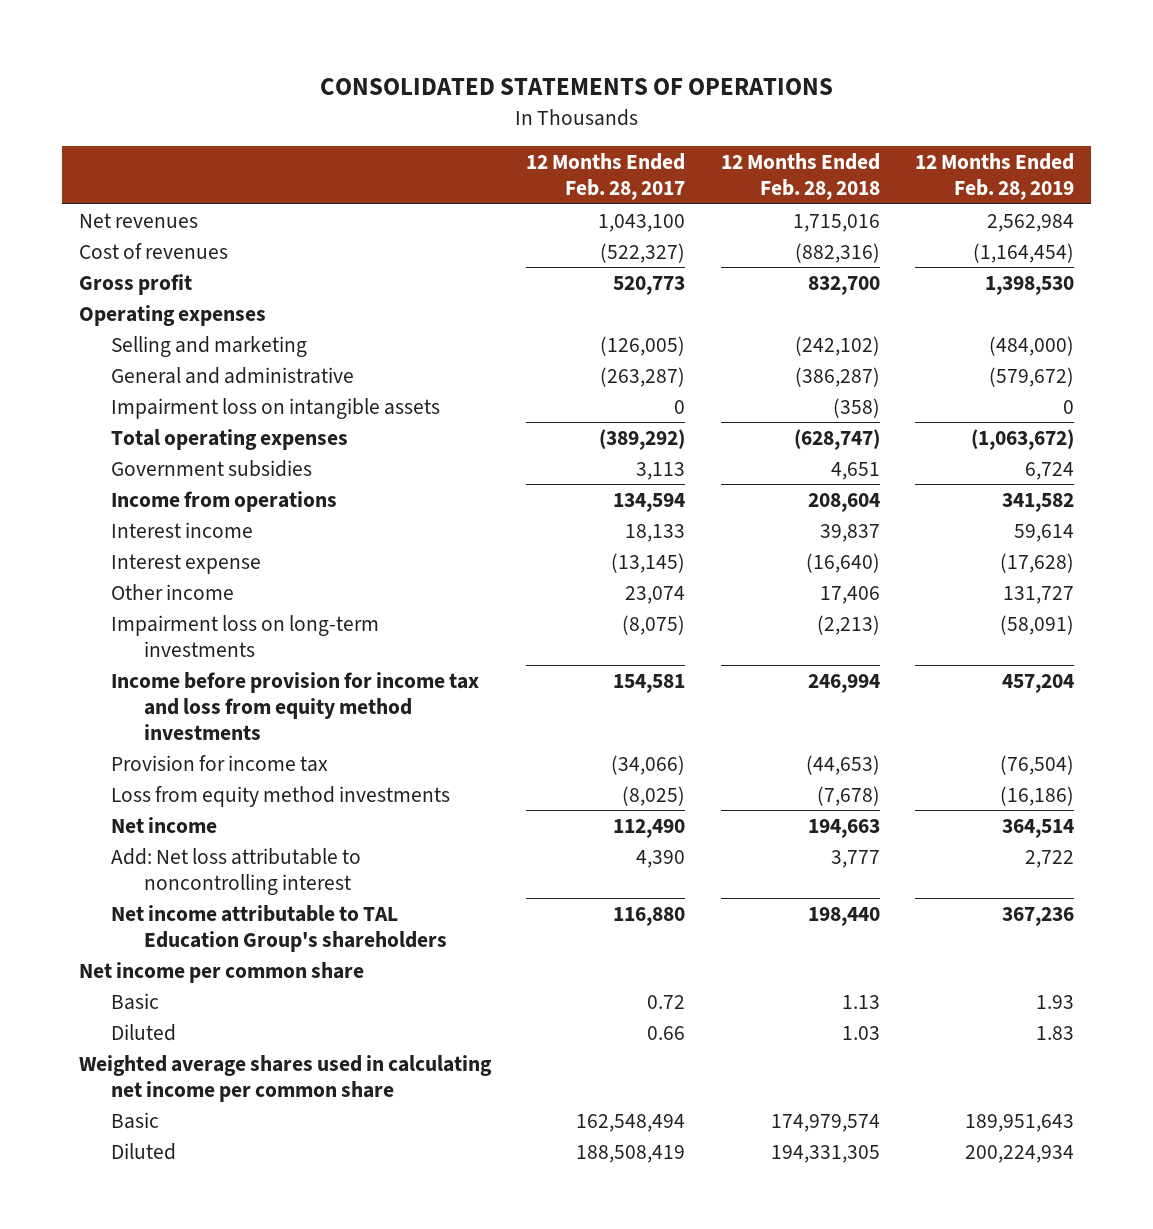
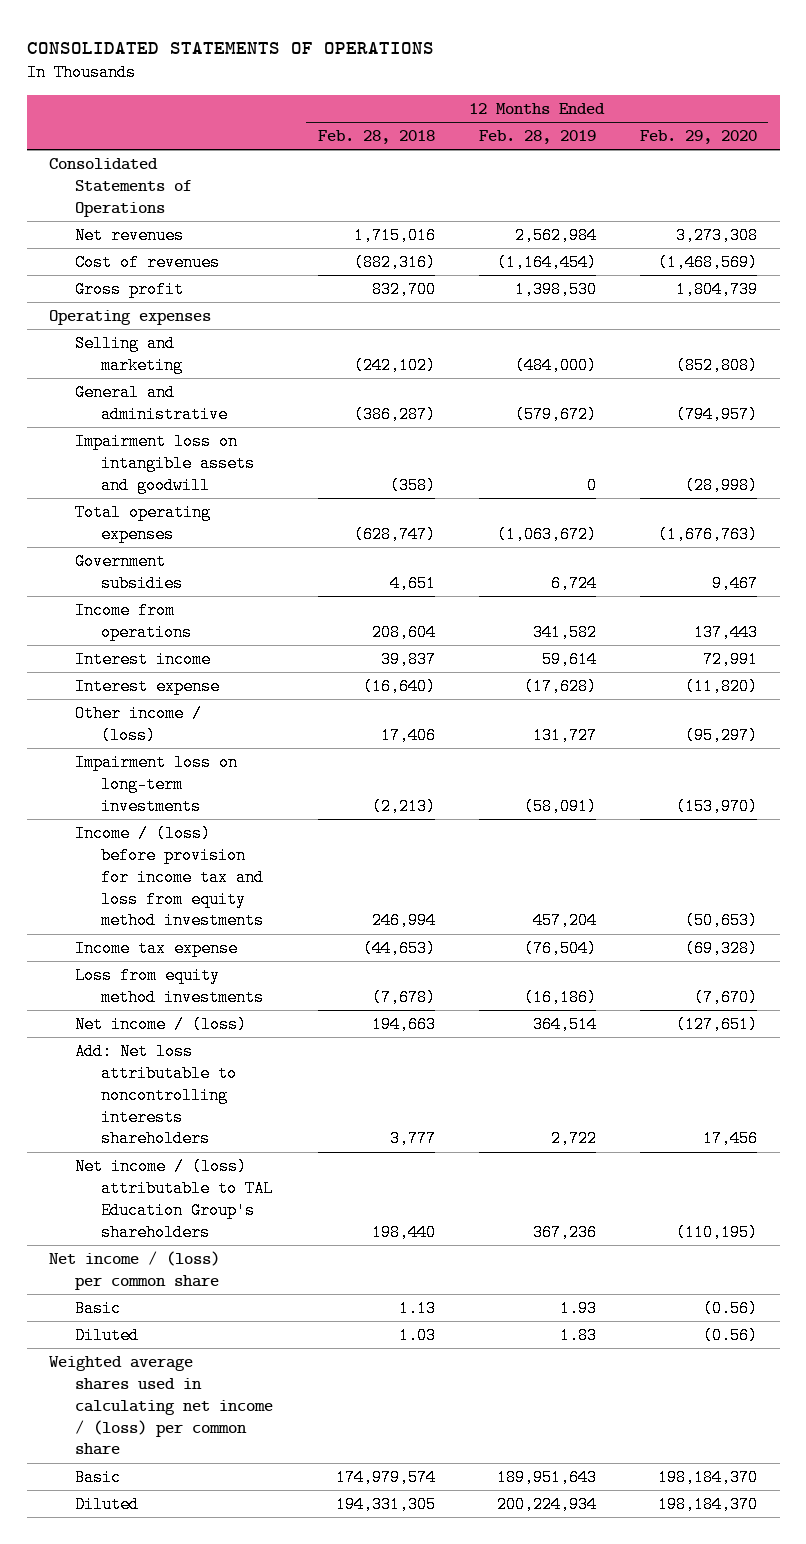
[526,153,686,201] 12 Months Ended Feb. 28, 2017 -> none
none -> [640,129,758,144] Feb. 29, 2020
none -> [49,157,193,217] Consolidated Statements of Operations
[111,397,441,419] Impairment loss on intangible assets -> [75,432,256,494] Impairment loss on intangible assets and goodwill
[111,583,235,600] Other income -> [75,704,203,744] Other income / (loss)
[111,671,480,740] Income before provision for income tax and loss from equity method investments -> [75,824,265,930] Income / (loss) before provision for income tax and loss from equity method investments
[111,754,329,772] Provision for income tax -> [75,939,239,957] Income tax expense
[111,816,218,833] Net income -> [75,1015,248,1033] Net income / (loss)
[111,847,362,895] Add: Net loss attributable to noncontrolling interest -> [75,1042,238,1148] Add: Net loss attributable to noncontrolling interests shareholders
[111,904,447,952] Net income attributable to TAL Education Group's shareholders -> [75,1157,274,1241] Net income / (loss) attributable to TAL Education Group's shareholders
[79,961,365,983] Net income per common share -> [49,1250,221,1290] Net income / (loss) per common share
[79,1054,493,1102] Weighted average shares used in calculating net income per common share -> [49,1355,274,1456] Weighted average shares used in calculating net income / (loss) per common share

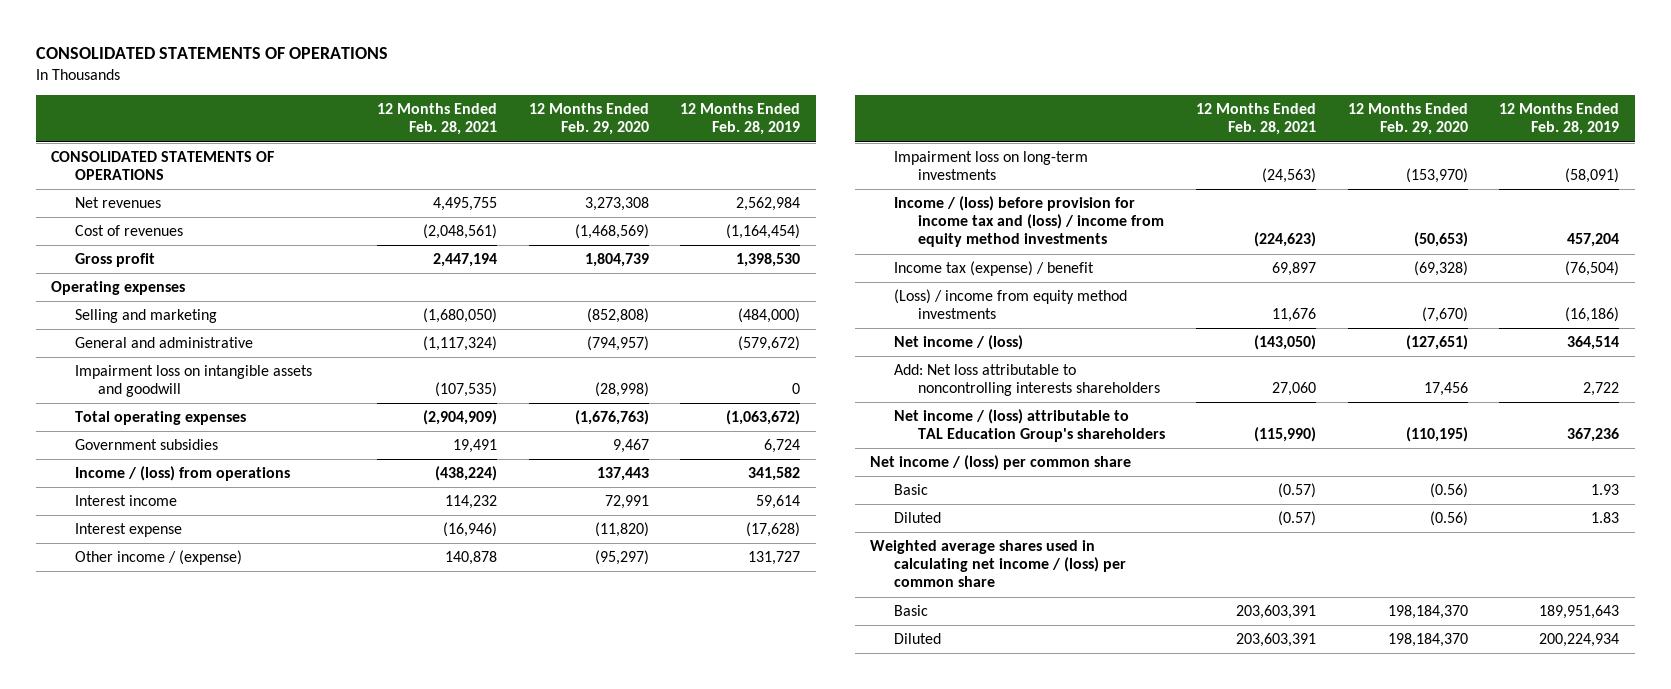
[317,129,435,144] Feb. 28, 2018 -> none
none -> [377,103,498,136] 12 Months Ended Feb. 28, 2021
[49,157,193,217] Consolidated Statements of Operations -> [51,151,275,181] CONSOLIDATED STATEMENTS OF OPERATIONS
[75,601,193,641] Income from operations -> [74,466,290,482] Income / (loss) from operations
[75,704,203,744] Other income / (loss) -> [74,550,242,566] Other income / (expense)
[75,824,265,930] Income / (loss) before provision for income tax and loss from equity method investments -> [893,196,1164,248] Income / (loss) before provision for income tax and (loss) / income from equity method investments
[75,939,239,957] Income tax expense -> [893,261,1094,277] Income tax (expense) / benefit
[75,966,265,1006] Loss from equity method investments -> [893,289,1127,320] (Loss) / income from equity method investments

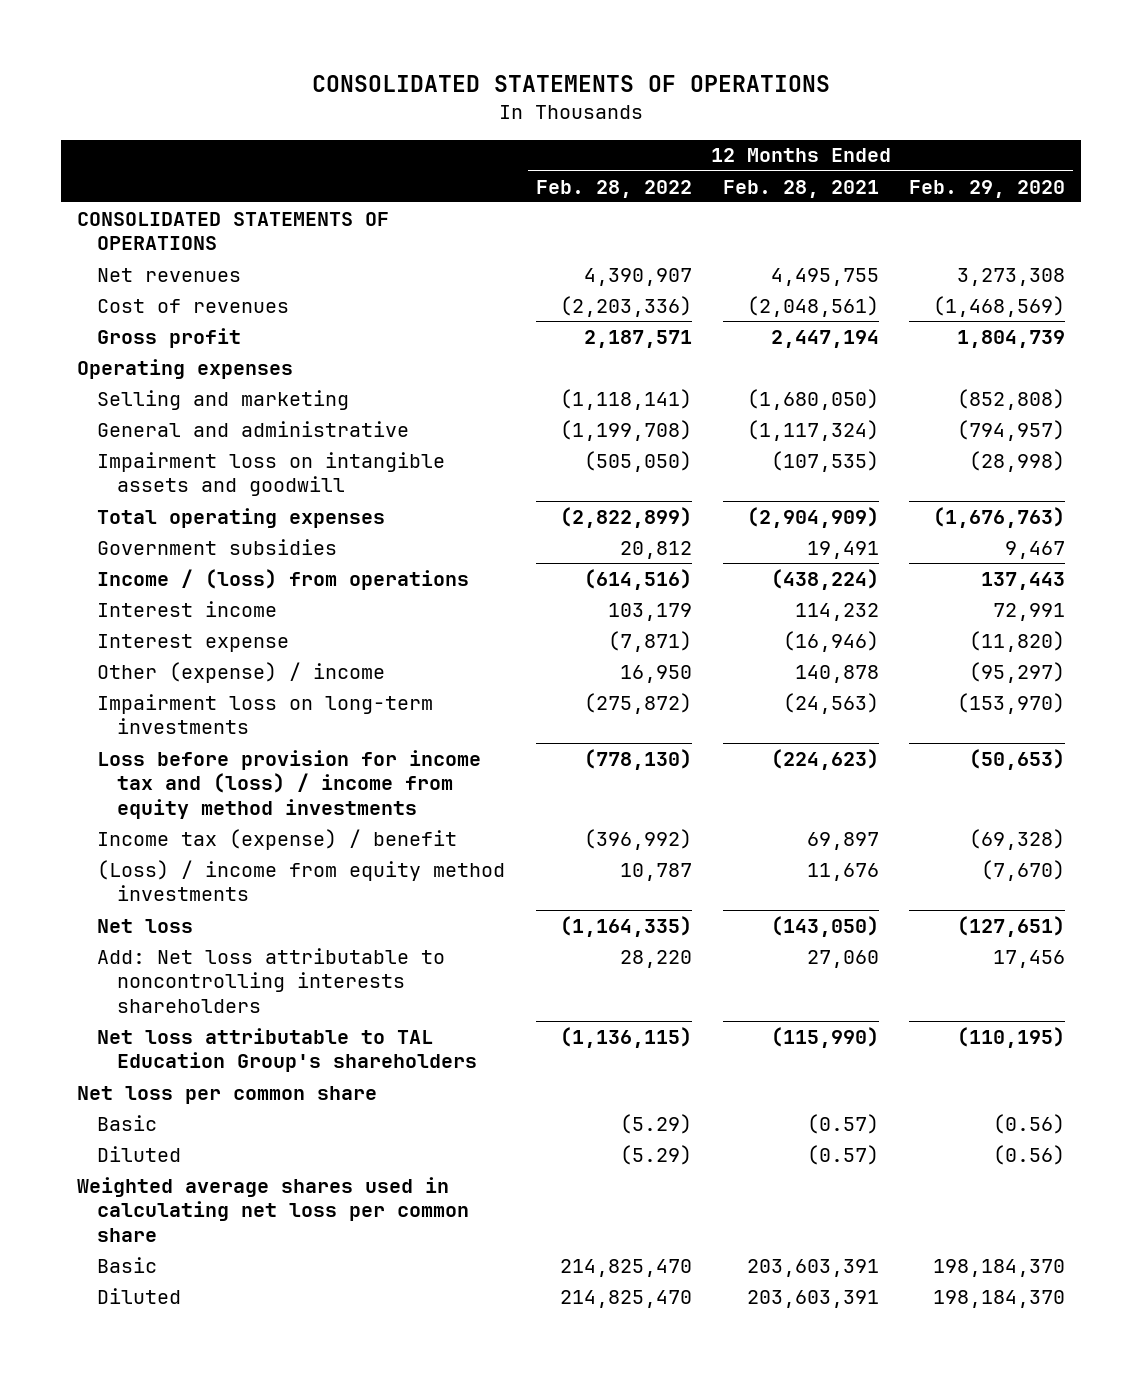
[680,103,801,136] 12 Months Ended Feb. 28, 2019 -> none
none -> [535,179,692,198] Feb. 28, 2022
[74,550,242,566] Other income / (expense) -> [96,661,385,683] Other (expense) / income
[893,196,1164,248] Income / (loss) before provision for income tax and (loss) / income from equity method investments -> [96,749,481,819] Loss before provision for income tax and (loss) / income from equity method investments
[893,335,1023,351] Net income / (loss) -> [96,918,193,933] Net loss
[893,409,1165,443] Net income / (loss) attributable to TAL Education Group's shareholders -> [96,1027,478,1073] Net loss attributable to TAL Education Group's shareholders
[870,455,1132,471] Net income / (loss) per common share -> [76,1085,377,1104] Net loss per common share
[870,540,1126,588] Weighted average shares used in calculating net income / (loss) per common share -> [76,1176,469,1242] Weighted average shares used in calculating net loss per common share

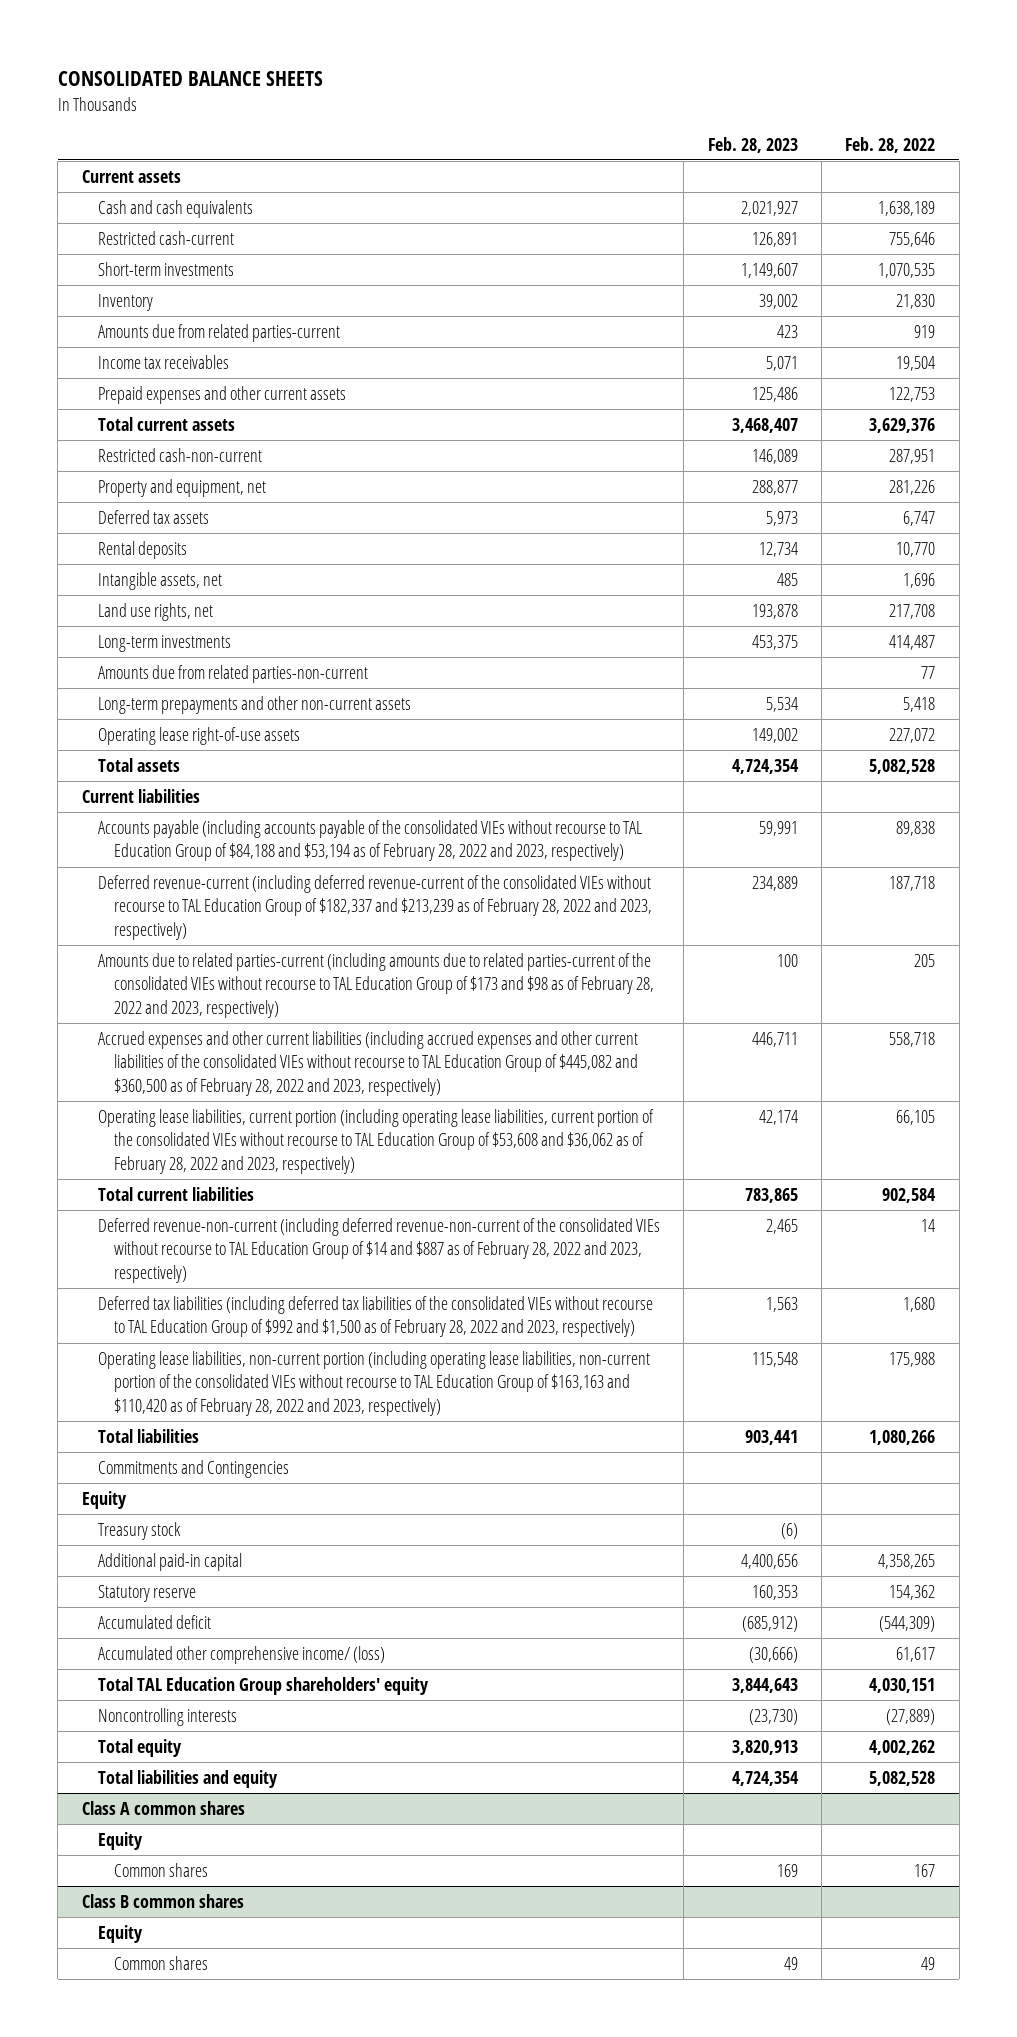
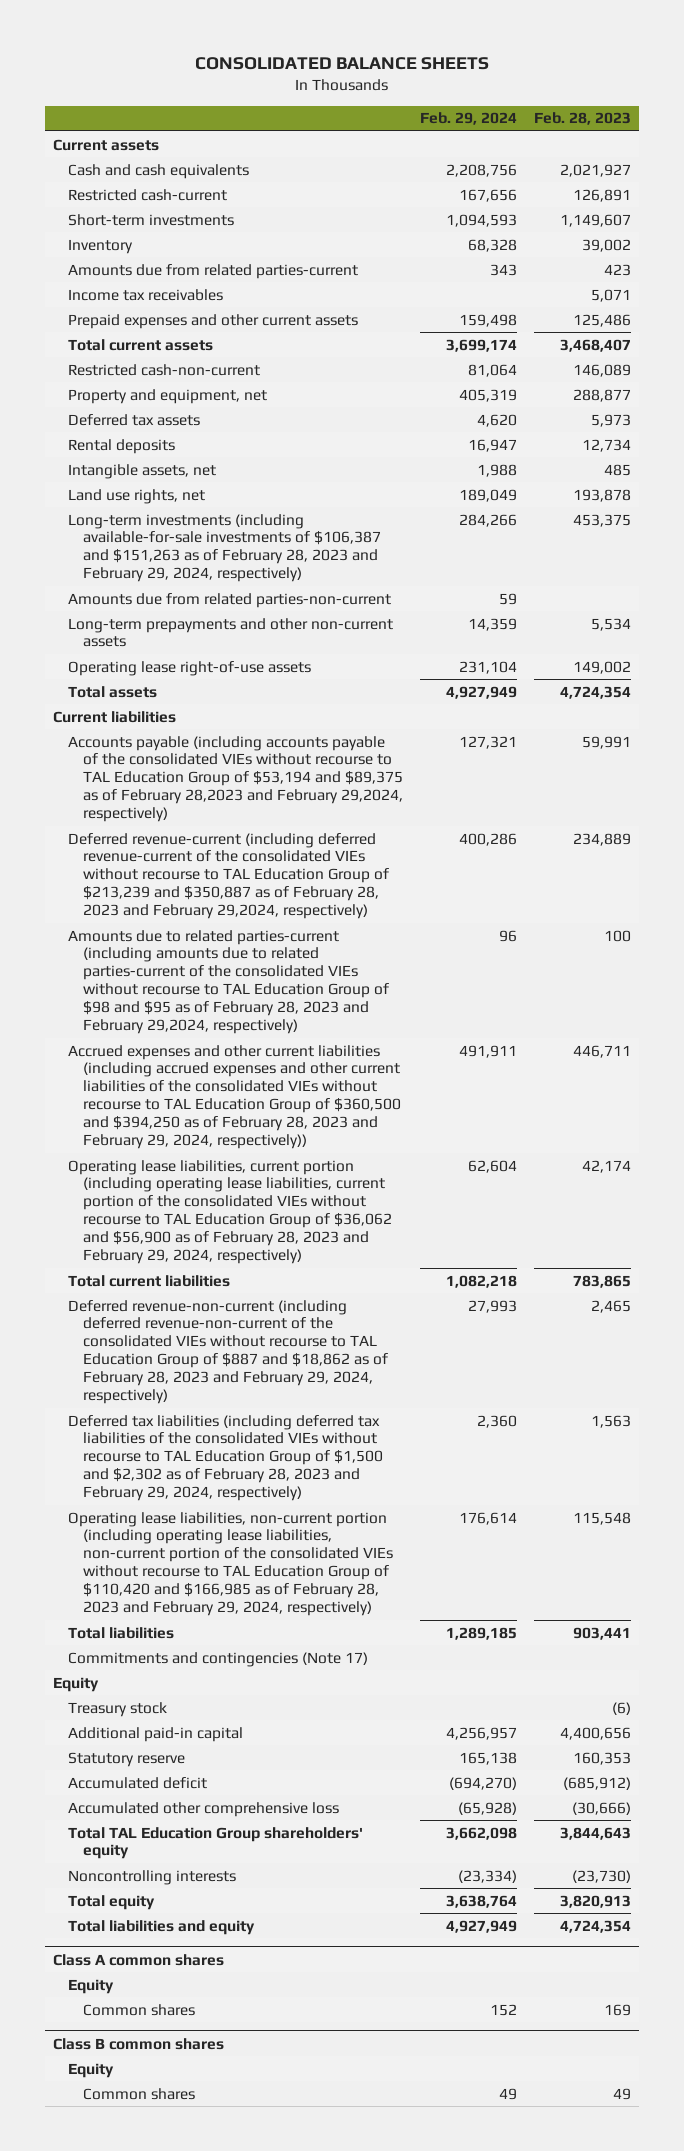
[845,136,936,153] Feb. 28, 2022 -> none
none -> [419,112,517,126] Feb. 29, 2024
[97,634,231,652] Long-term investments -> [68,513,382,583] Long-term investments (including available-for-sale investments of $106,387 and $151,263 as of February 28, 2023 and February 29, 2024, respectively)
[97,819,642,862] Accounts payable (including accounts payable of the consolidated VIEs without recourse to TAL Education Group of $84,188 and $53,194 as of February 28, 2022 and 2023, respectively) -> [68,735,404,823] Accounts payable (including accounts payable of the consolidated VIEs without recourse to TAL Education Group of $53,194 and $89,375 as of February 28,2023 and February 29,2024, respectively)
[97,874,652,940] Deferred revenue-current (including deferred revenue-current of the consolidated VIEs without recourse to TAL Education Group of $182,337 and $213,239 as of February 28, 2022 and 2023, respectively) -> [68,832,390,920] Deferred revenue-current (including deferred revenue-current of the consolidated VIEs without recourse to TAL Education Group of $213,239 and $350,887 as of February 28, 2023 and February 29,2024, respectively)
[97,952,654,1018] Amounts due to related parties-current (including amounts due to related parties-current of the consolidated VIEs without recourse to TAL Education Group of $173 and $98 as of February 28, 2022 and 2023, respectively) -> [68,929,390,1035] Amounts due to related parties-current (including amounts due to related parties-current of the consolidated VIEs without recourse to TAL Education Group of $98 and $95 as of February 28, 2023 and February 29,2024, respectively)
[97,1030,638,1096] Accrued expenses and other current liabilities (including accrued expenses and other current liabilities of the consolidated VIEs without recourse to TAL Education Group of $445,082 and $360,500 as of February 28, 2022 and 2023, respectively) -> [68,1044,402,1150] Accrued expenses and other current liabilities (including accrued expenses and other current liabilities of the consolidated VIEs without recourse to TAL Education Group of $360,500 and $394,250 as of February 28, 2023 and February 29, 2024, respectively))
[97,1108,654,1174] Operating lease liabilities, current portion (including operating lease liabilities, current portion of the consolidated VIEs without recourse to TAL Education Group of $53,608 and $36,062 as of February 28, 2022 and 2023, respectively) -> [68,1159,393,1265] Operating lease liabilities, current portion (including operating lease liabilities, current portion of the consolidated VIEs without recourse to TAL Education Group of $36,062 and $56,900 as of February 28, 2023 and February 29, 2024, respectively)
[97,1217,660,1283] Deferred revenue-non-current (including deferred revenue-non-current of the consolidated VIEs without recourse to TAL Education Group of $14 and $887 as of February 28, 2022 and 2023, respectively) -> [68,1299,389,1405] Deferred revenue-non-current (including deferred revenue-non-current of the consolidated VIEs without recourse to TAL Education Group of $887 and $18,862 as of February 28, 2023 and February 29, 2024, respectively)
[97,1295,653,1338] Deferred tax liabilities (including deferred tax liabilities of the consolidated VIEs without recourse to TAL Education Group of $992 and $1,500 as of February 28, 2022 and 2023, respectively) -> [68,1414,384,1502] Deferred tax liabilities (including deferred tax liabilities of the consolidated VIEs without recourse to TAL Education Group of $1,500 and $2,302 as of February 28, 2023 and February 29, 2024, respectively)
[97,1350,650,1416] Operating lease liabilities, non-current portion (including operating lease liabilities, non-current portion of the consolidated VIEs without recourse to TAL Education Group of $163,163 and $110,420 as of February 28, 2022 and 2023, respectively) -> [68,1511,394,1617] Operating lease liabilities, non-current portion (including operating lease liabilities, non-current portion of the consolidated VIEs without recourse to TAL Education Group of $110,420 and $166,985 as of February 28, 2023 and February 29, 2024, respectively)
[97,1459,289,1478] Commitments and Contingencies -> [68,1651,369,1667] Commitments and contingencies (Note 17)
[97,1645,385,1664] Accumulated other comprehensive income/ (loss) -> [68,1801,340,1817] Accumulated other comprehensive loss

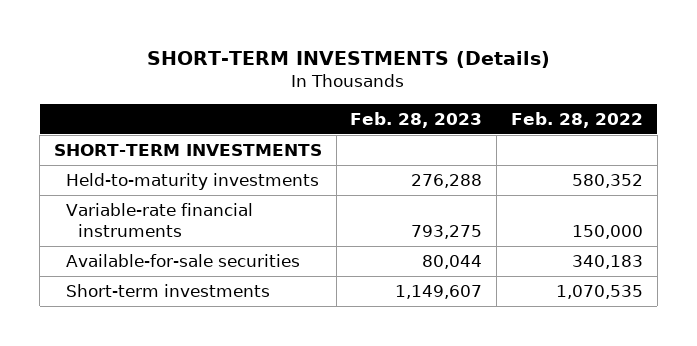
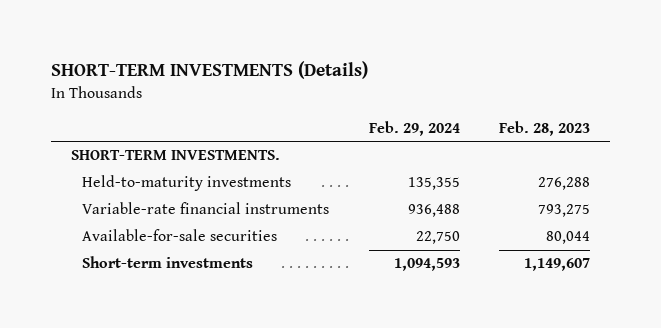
[511,111,644,128] Feb. 28, 2022 -> none
none -> [368,120,460,136] Feb. 29, 2024
[53,144,322,157] SHORT-TERM INVESTMENTS -> [70,150,280,161] SHORT-TERM INVESTMENTS.

